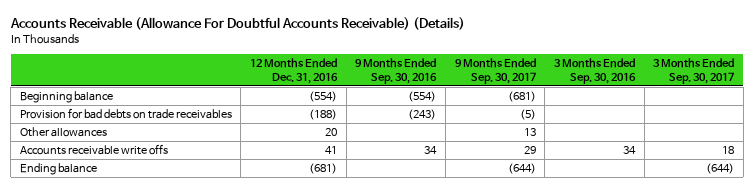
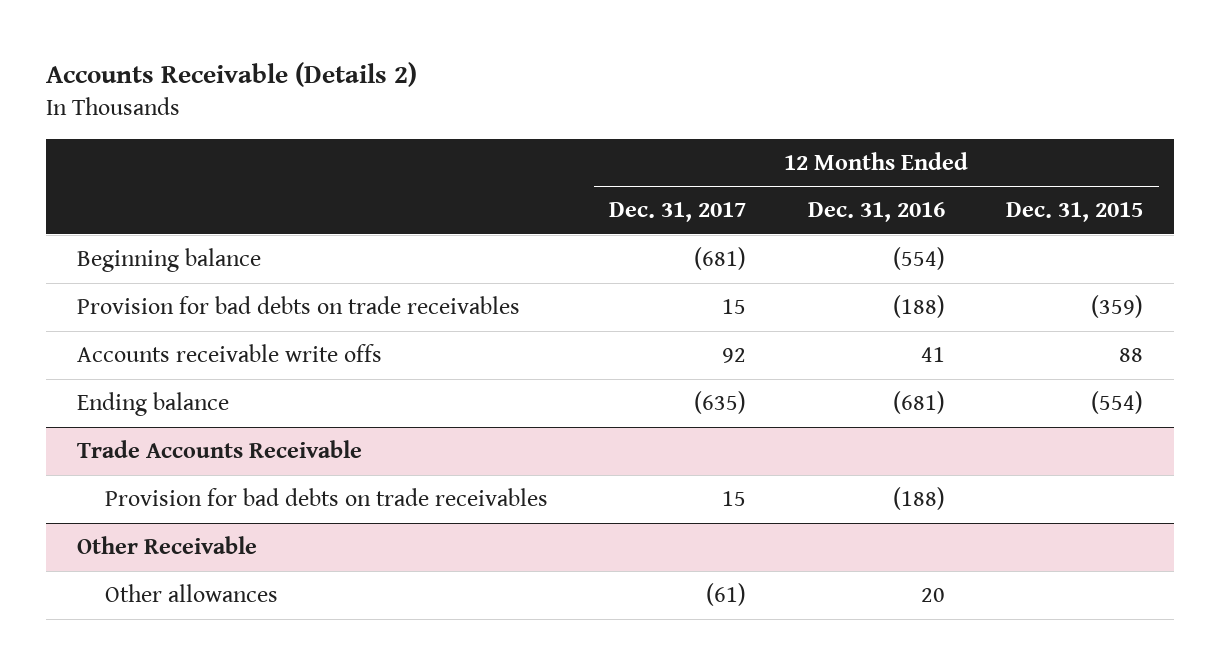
[9,16,465,30] Accounts Receivable (Allowance For Doubtful Accounts Receivable) (Details) -> [46,62,418,88] Accounts Receivable (Details 2)
[355,57,438,85] 9 Months Ended Sep. 30, 2016 -> none
[454,57,536,85] 9 Months Ended Sep. 30, 2017 -> none
[553,57,636,85] 3 Months Ended Sep. 30, 2016 -> none
[653,57,735,85] 3 Months Ended Sep. 30, 2017 -> none
none -> [609,202,747,223] Dec. 31, 2017
none -> [1006,202,1144,223] Dec. 31, 2015
[19,126,107,137] Other allowances -> none
none -> [77,440,363,459] Trade Accounts Receivable
none -> [104,488,548,507] Provision for bad debts on trade receivables
none -> [77,536,258,555] Other Receivable
none -> [104,584,278,603] Other allowances

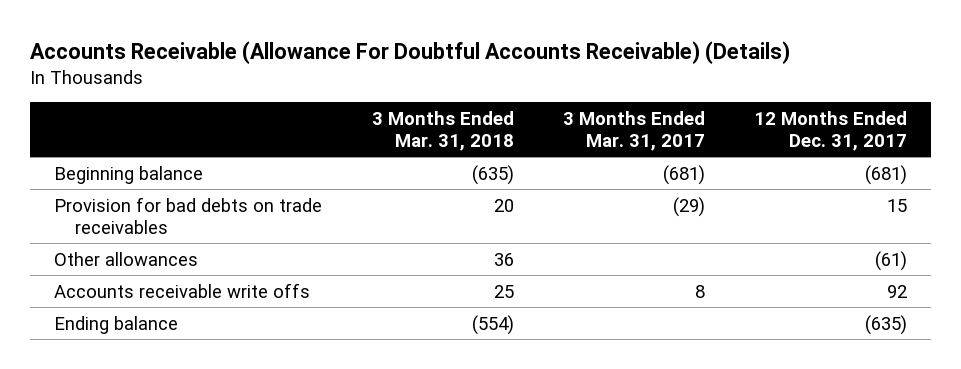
[46,62,418,88] Accounts Receivable (Details 2) -> [29,40,790,64] Accounts Receivable (Allowance For Doubtful Accounts Receivable) (Details)
[807,202,945,223] Dec. 31, 2016 -> none
[1006,202,1144,223] Dec. 31, 2015 -> none
none -> [371,110,514,151] 3 Months Ended Mar. 31, 2018
none -> [562,110,705,151] 3 Months Ended Mar. 31, 2017
none -> [54,251,199,266] Other allowances
[77,440,363,459] Trade Accounts Receivable -> none
[104,488,548,507] Provision for bad debts on trade receivables -> none
[77,536,258,555] Other Receivable -> none
[104,584,278,603] Other allowances -> none

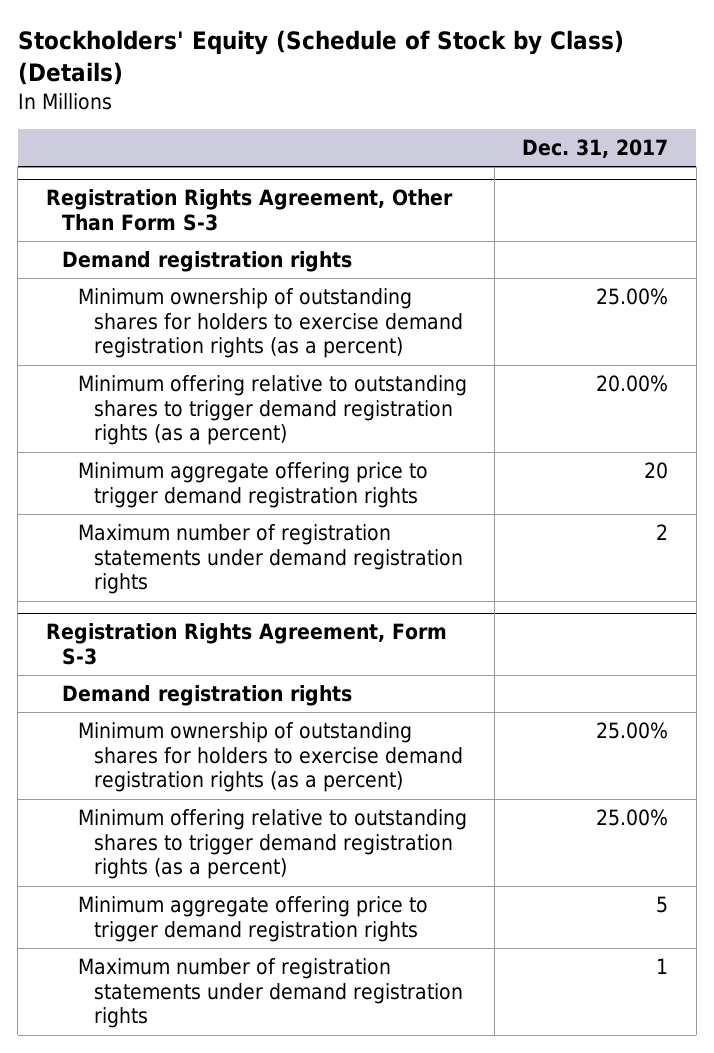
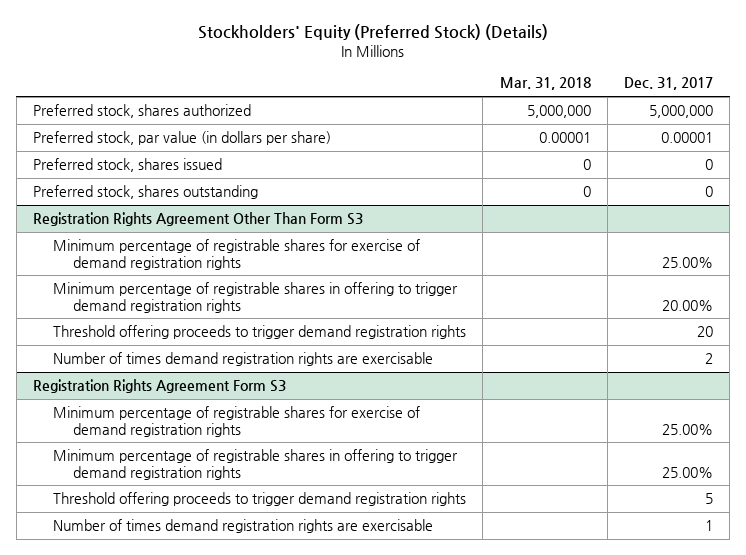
[17,30,624,86] Stockholders' Equity (Schedule of Stock by Class) (Details) -> [198,24,549,41] Stockholders' Equity (Preferred Stock) (Details)
none -> [499,77,591,91] Mar. 31, 2018
[61,251,352,273] Demand registration rights -> none
[61,685,352,707] Demand registration rights -> none
none -> [33,104,252,119] Preferred stock, shares authorized
none -> [33,131,332,146] Preferred stock, par value (in dollars per share)
none -> [33,158,223,173] Preferred stock, shares issued
none -> [33,185,259,200] Preferred stock, shares outstanding
[45,189,453,232] Registration Rights Agreement, Other Than Form S-3 -> [33,212,364,227] Registration Rights Agreement Other Than Form S3
[77,288,463,359] Minimum ownership of outstanding shares for holders to exercise demand registration rights (as a percent) -> [53,239,421,270] Minimum percentage of registrable shares for exercise of demand registration rights
[77,375,467,446] Minimum offering relative to outstanding shares to trigger demand registration rights (as a percent) -> [53,282,459,313] Minimum percentage of registrable shares in offering to trigger demand registration rights
[77,462,428,508] Minimum aggregate offering price to trigger demand registration rights -> [53,325,467,340] Threshold offering proceeds to trigger demand registration rights
[77,524,463,595] Maximum number of registration statements under demand registration rights -> [53,352,434,367] Number of times demand registration rights are exercisable
[45,623,447,666] Registration Rights Agreement, Form S-3 -> [33,379,287,394] Registration Rights Agreement Form S3
[77,722,463,793] Minimum ownership of outstanding shares for holders to exercise demand registration rights (as a percent) -> [53,406,421,437] Minimum percentage of registrable shares for exercise of demand registration rights
[77,809,467,880] Minimum offering relative to outstanding shares to trigger demand registration rights (as a percent) -> [53,449,459,480] Minimum percentage of registrable shares in offering to trigger demand registration rights
[77,896,428,942] Minimum aggregate offering price to trigger demand registration rights -> [53,492,467,507] Threshold offering proceeds to trigger demand registration rights
[77,958,463,1029] Maximum number of registration statements under demand registration rights -> [53,519,434,534] Number of times demand registration rights are exercisable

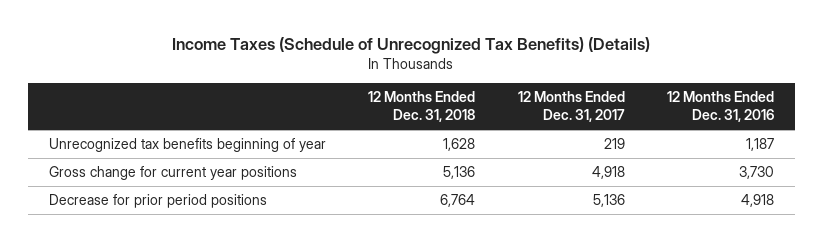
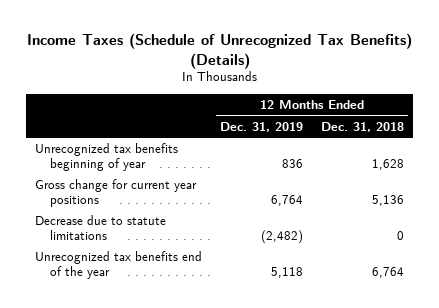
[517,91,625,123] 12 Months Ended Dec. 31, 2017 -> none
[666,91,774,123] 12 Months Ended Dec. 31, 2016 -> none
none -> [220,121,304,132] Dec. 31, 2019
none -> [35,215,167,241] Decrease due to statute limitations
[49,194,268,209] Decrease for prior period positions -> [35,251,203,280] Unrecognized tax benefits end of the year

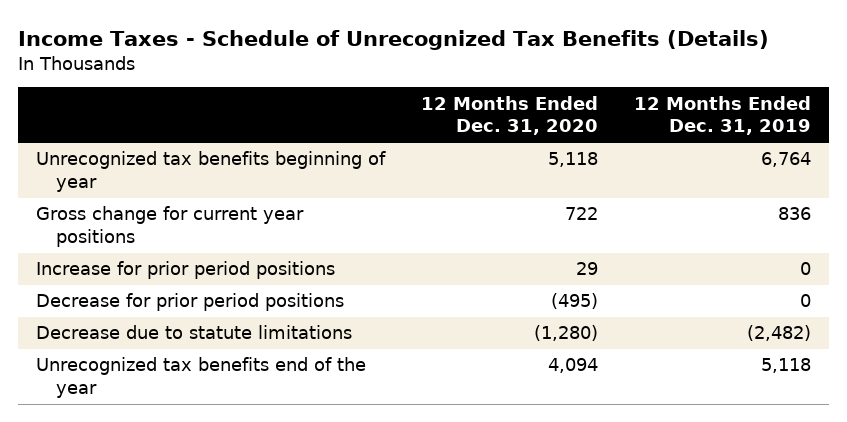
[26,33,412,69] Income Taxes (Schedule of Unrecognized Tax Benefits) (Details) -> [18,29,770,50] Income Taxes - Schedule of Unrecognized Tax Benefits (Details)
[321,121,405,132] Dec. 31, 2018 -> none
none -> [420,95,598,136] 12 Months Ended Dec. 31, 2020
[282,159,304,169] 836 -> [760,152,811,168] 6,764
[271,195,304,207] 6,764 -> [777,207,811,221] 836
none -> [36,261,336,280] Increase for prior period positions
none -> [36,293,345,312] Decrease for prior period positions

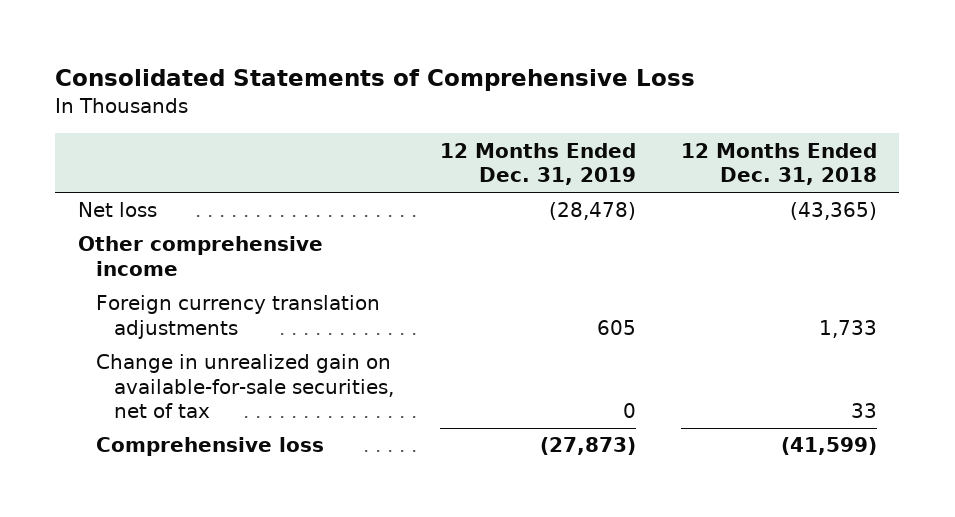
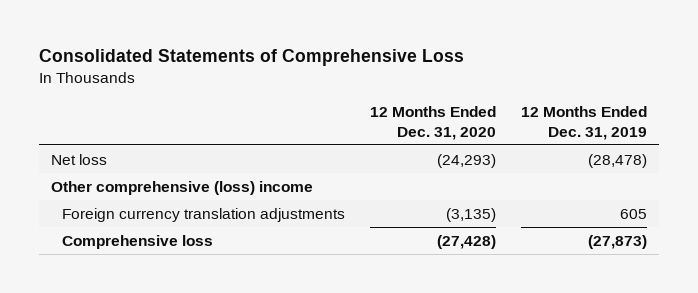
[680,142,877,186] 12 Months Ended Dec. 31, 2018 -> none
none -> [370,106,497,140] 12 Months Ended Dec. 31, 2020
[77,236,323,276] Other comprehensive income -> [50,180,313,195] Other comprehensive (loss) income
[96,354,395,419] Change in unrealized gain on available-for-sale securities, net of tax -> none

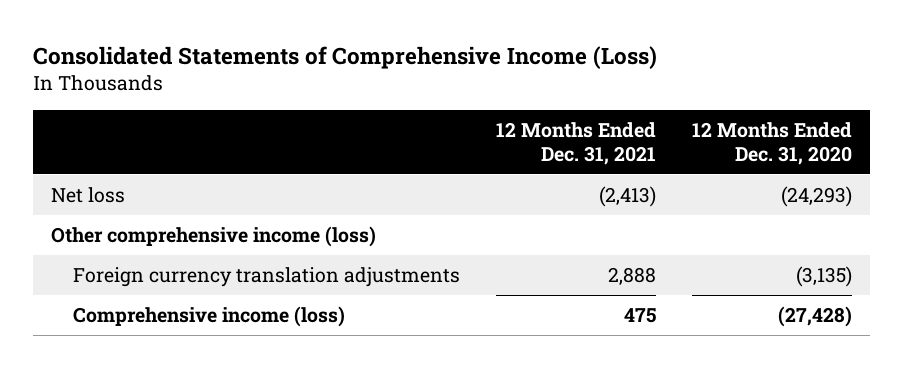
[38,49,464,67] Consolidated Statements of Comprehensive Loss -> [33,45,658,69] Consolidated Statements of Comprehensive Income (Loss)
[520,106,647,140] 12 Months Ended Dec. 31, 2019 -> none
none -> [495,121,656,166] 12 Months Ended Dec. 31, 2021
[50,180,313,195] Other comprehensive (loss) income -> [51,225,377,247] Other comprehensive income (loss)
[62,234,214,249] Comprehensive loss -> [72,305,345,327] Comprehensive income (loss)

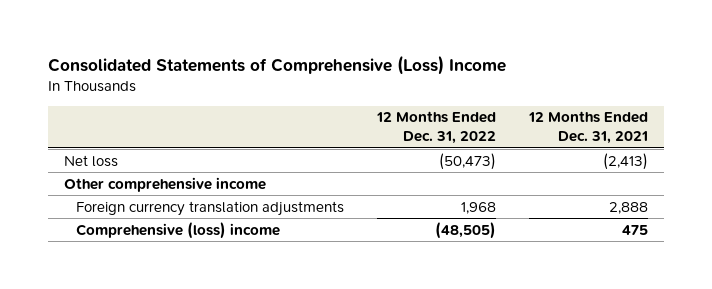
[33,45,658,69] Consolidated Statements of Comprehensive Income (Loss) -> [47,54,506,75] Consolidated Statements of Comprehensive (Loss) Income
[691,121,852,166] 12 Months Ended Dec. 31, 2020 -> none
none -> [375,111,496,145] 12 Months Ended Dec. 31, 2022
[51,225,377,247] Other comprehensive income (loss) -> [64,176,267,192] Other comprehensive income
[72,305,345,327] Comprehensive income (loss) -> [75,221,280,239] Comprehensive (loss) income

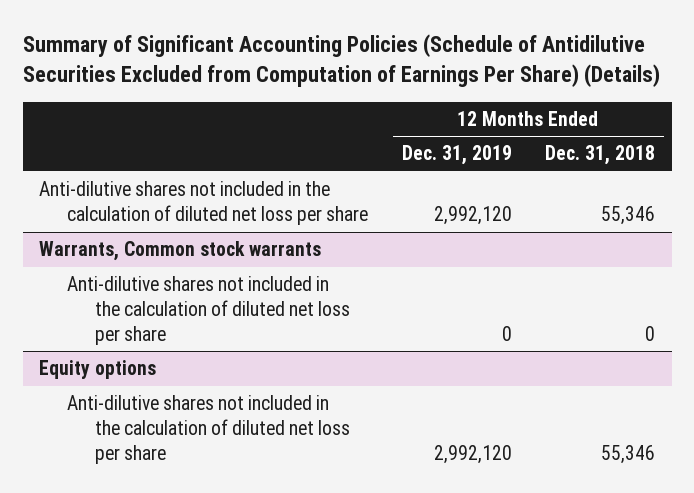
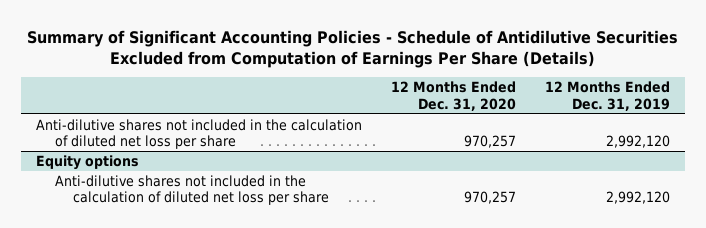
[22,34,660,88] Summary of Significant Accounting Policies (Schedule of Antidilutive Securities Excluded from Computation of Earnings Per Share) (Details) -> [27,29,679,68] Summary of Significant Accounting Policies - Schedule of Antidilutive Securities Excluded from Computation of Earnings Per Share (Details)
[545,145,656,166] Dec. 31, 2018 -> none
none -> [391,81,517,111] 12 Months Ended Dec. 31, 2020
[39,241,322,262] Warrants, Common stock warrants -> none
[67,276,350,346] Anti-dilutive shares not included in the calculation of diluted net loss per share -> none

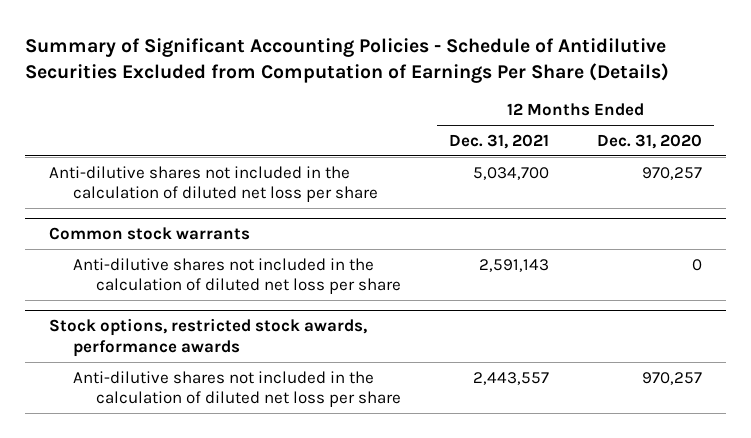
[545,81,671,111] 12 Months Ended Dec. 31, 2019 -> none
none -> [449,133,550,149] Dec. 31, 2021
none -> [49,226,251,240] Common stock warrants
none -> [72,257,402,295] Anti-dilutive shares not included in the calculation of diluted net loss per share
[35,154,139,170] Equity options -> [49,317,368,357] Stock options, restricted stock awards, performance awards

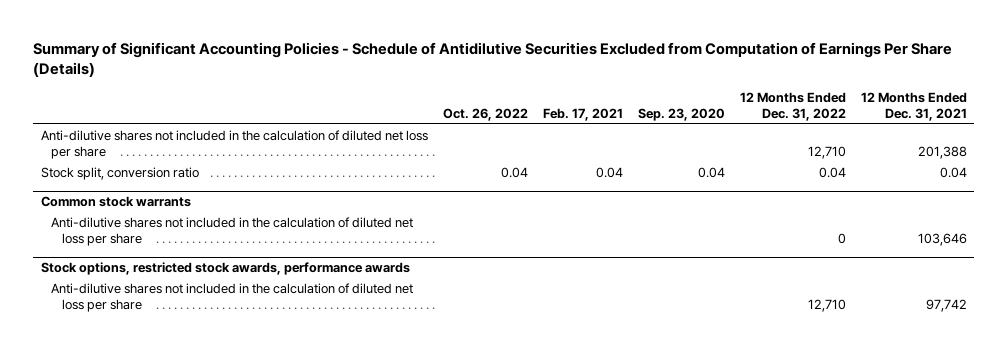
[597,133,703,149] Dec. 31, 2020 -> none
none -> [442,108,528,122] Oct. 26, 2022
none -> [542,108,623,122] Feb. 17, 2021
none -> [637,108,725,122] Sep. 23, 2020
none -> [739,91,846,122] 12 Months Ended Dec. 31, 2022
[473,166,550,180] 5,034,700 -> [917,146,967,160] 201,388
none -> [40,166,199,180] Stock split, conversion ratio
[479,258,550,272] 2,591,143 -> [917,233,967,247] 103,646
[473,371,550,385] 2,443,557 -> [925,299,967,313] 97,742

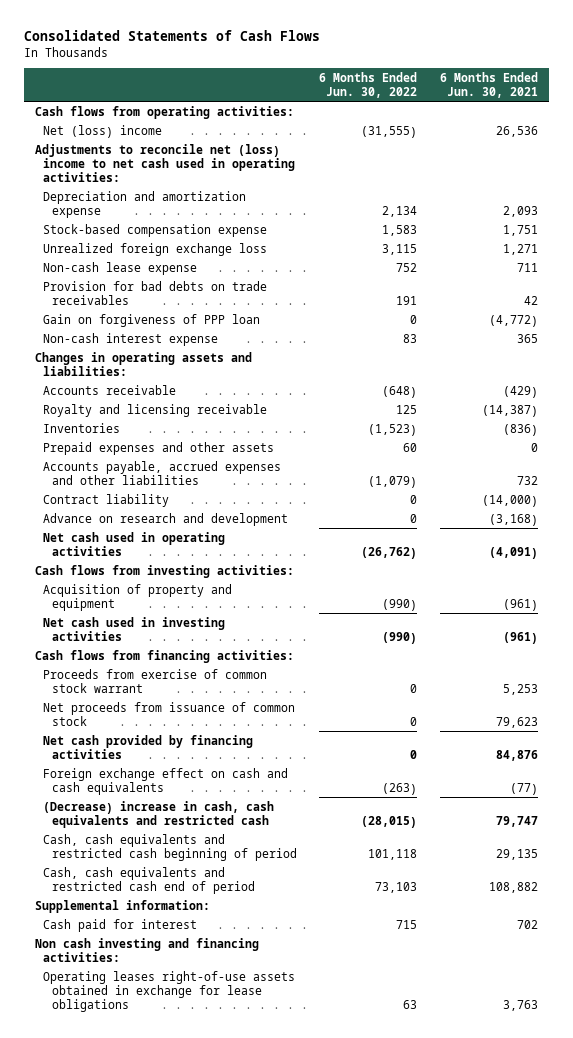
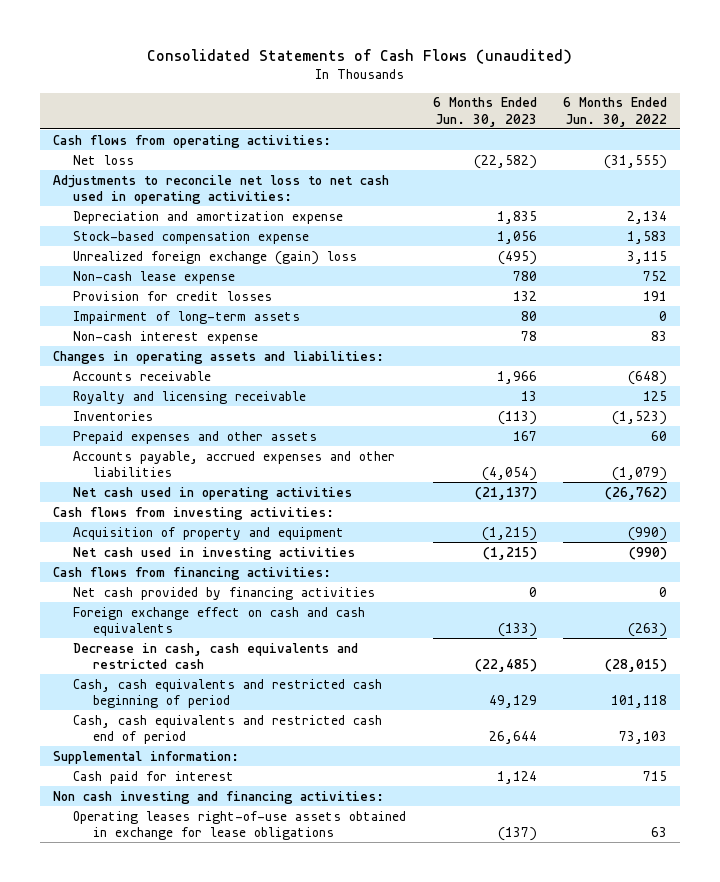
[23,30,320,42] Consolidated Statements of Cash Flows -> [147,49,573,65] Consolidated Statements of Cash Flows (unaudited)
[439,71,538,98] 6 Months Ended Jun. 30, 2021 -> none
none -> [432,97,537,127] 6 Months Ended Jun. 30, 2023
[43,124,163,138] Net (loss) income -> [73,154,135,165] Net loss
[35,143,296,182] Adjustments to reconcile net (loss) income to net cash used in operating activities: -> [53,174,390,204] Adjustments to reconcile net loss to net cash used in operating activities:
[43,242,268,256] Unrealized foreign exchange loss -> [73,250,358,265] Unrealized foreign exchange (gain) loss
[43,313,261,327] Gain on forgiveness of PPP loan -> none
[43,280,268,305] Provision for bad debts on trade receivables -> [73,290,273,301] Provision for credit losses
none -> [73,310,301,324] Impairment of long-term assets
[43,493,170,507] Contract liability -> none
[43,512,289,526] Advance on research and development -> none
[43,668,268,693] Proceeds from exercise of common stock warrant -> none
[43,701,296,726] Net proceeds from issuance of common stock -> none
[43,800,275,828] (Decrease) increase in cash, cash equivalents and restricted cash -> [73,642,359,669] Decrease in cash, cash equivalents and restricted cash

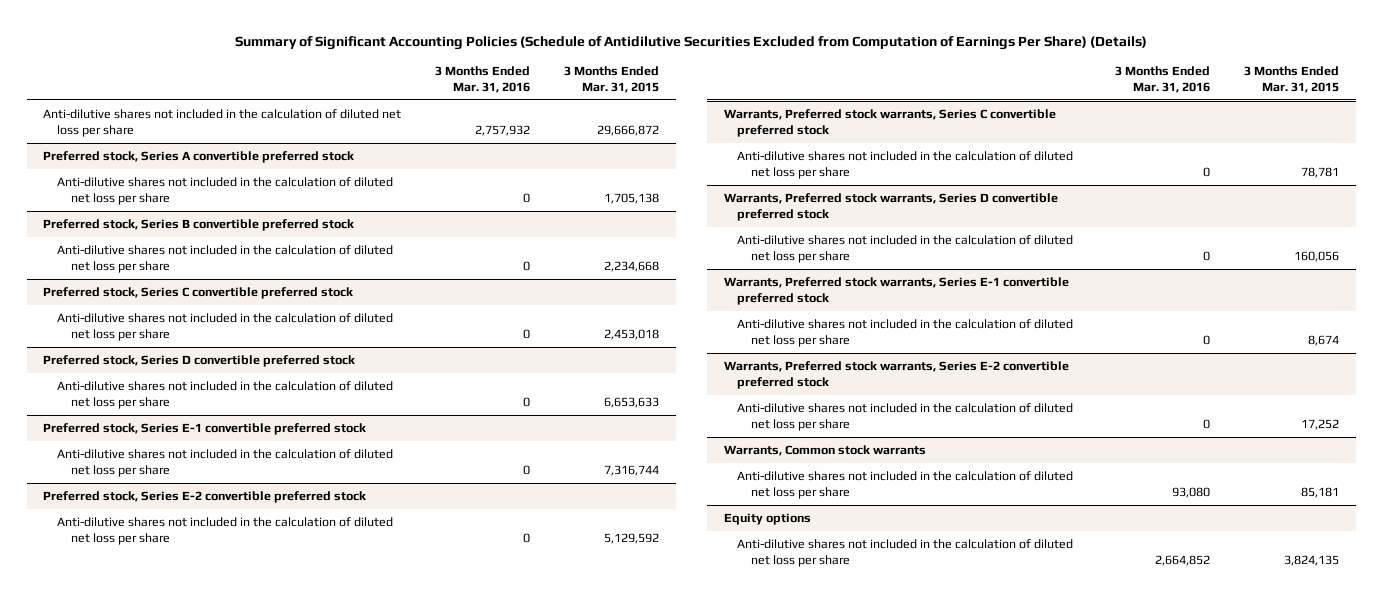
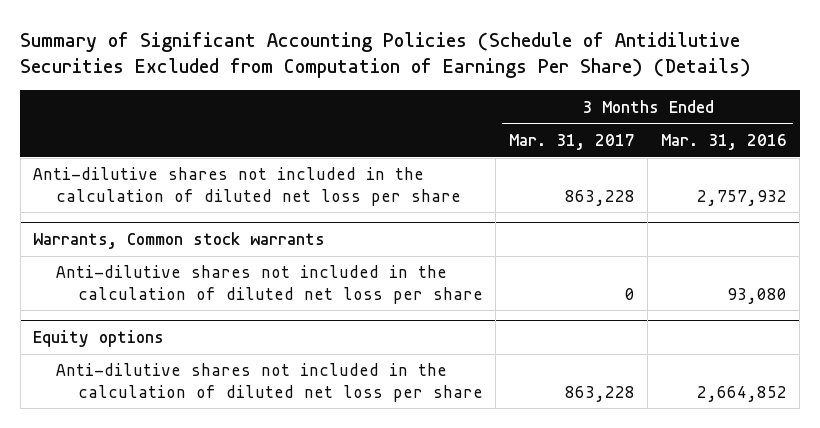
[563,65,659,93] 3 Months Ended Mar. 31, 2015 -> none
none -> [508,133,635,150] Mar. 31, 2017
[43,150,355,163] Preferred stock, Series A convertible preferred stock -> none
[57,176,394,205] Anti-dilutive shares not included in the calculation of diluted net loss per share -> none
[43,218,355,231] Preferred stock, Series B convertible preferred stock -> none
[57,244,394,273] Anti-dilutive shares not included in the calculation of diluted net loss per share -> none
[43,286,354,299] Preferred stock, Series C convertible preferred stock -> none
[57,312,394,341] Anti-dilutive shares not included in the calculation of diluted net loss per share -> none
[43,354,356,367] Preferred stock, Series D convertible preferred stock -> none
[57,380,394,409] Anti-dilutive shares not included in the calculation of diluted net loss per share -> none
[43,422,367,435] Preferred stock, Series E-1 convertible preferred stock -> none
[57,448,394,477] Anti-dilutive shares not included in the calculation of diluted net loss per share -> none
[43,490,367,503] Preferred stock, Series E-2 convertible preferred stock -> none
[57,516,394,545] Anti-dilutive shares not included in the calculation of diluted net loss per share -> none
[723,108,1056,137] Warrants, Preferred stock warrants, Series C convertible preferred stock -> none
[737,150,1074,179] Anti-dilutive shares not included in the calculation of diluted net loss per share -> none
[723,192,1058,221] Warrants, Preferred stock warrants, Series D convertible preferred stock -> none
[737,234,1074,263] Anti-dilutive shares not included in the calculation of diluted net loss per share -> none
[723,276,1069,305] Warrants, Preferred stock warrants, Series E-1 convertible preferred stock -> none
[737,318,1074,347] Anti-dilutive shares not included in the calculation of diluted net loss per share -> none
[723,360,1069,389] Warrants, Preferred stock warrants, Series E-2 convertible preferred stock -> none
[737,402,1074,431] Anti-dilutive shares not included in the calculation of diluted net loss per share -> none

